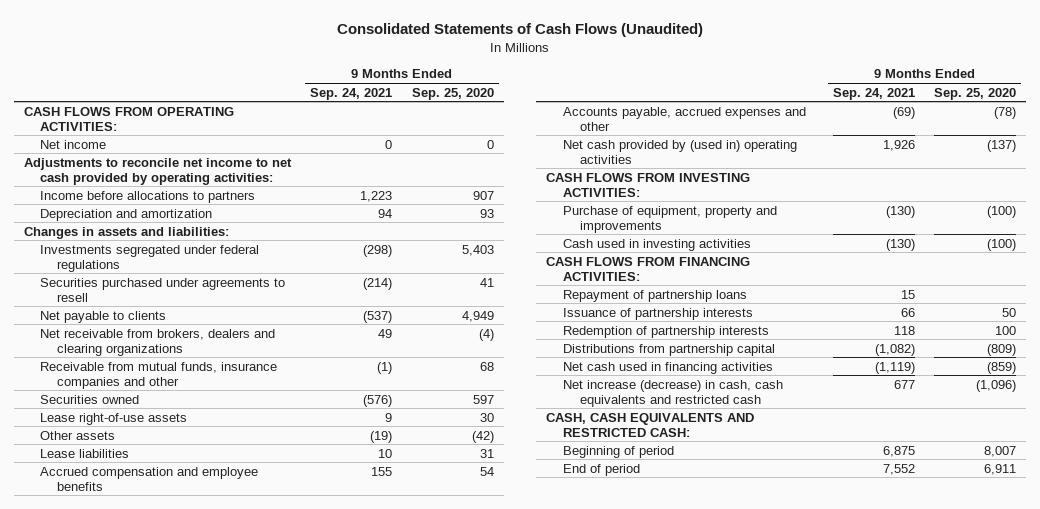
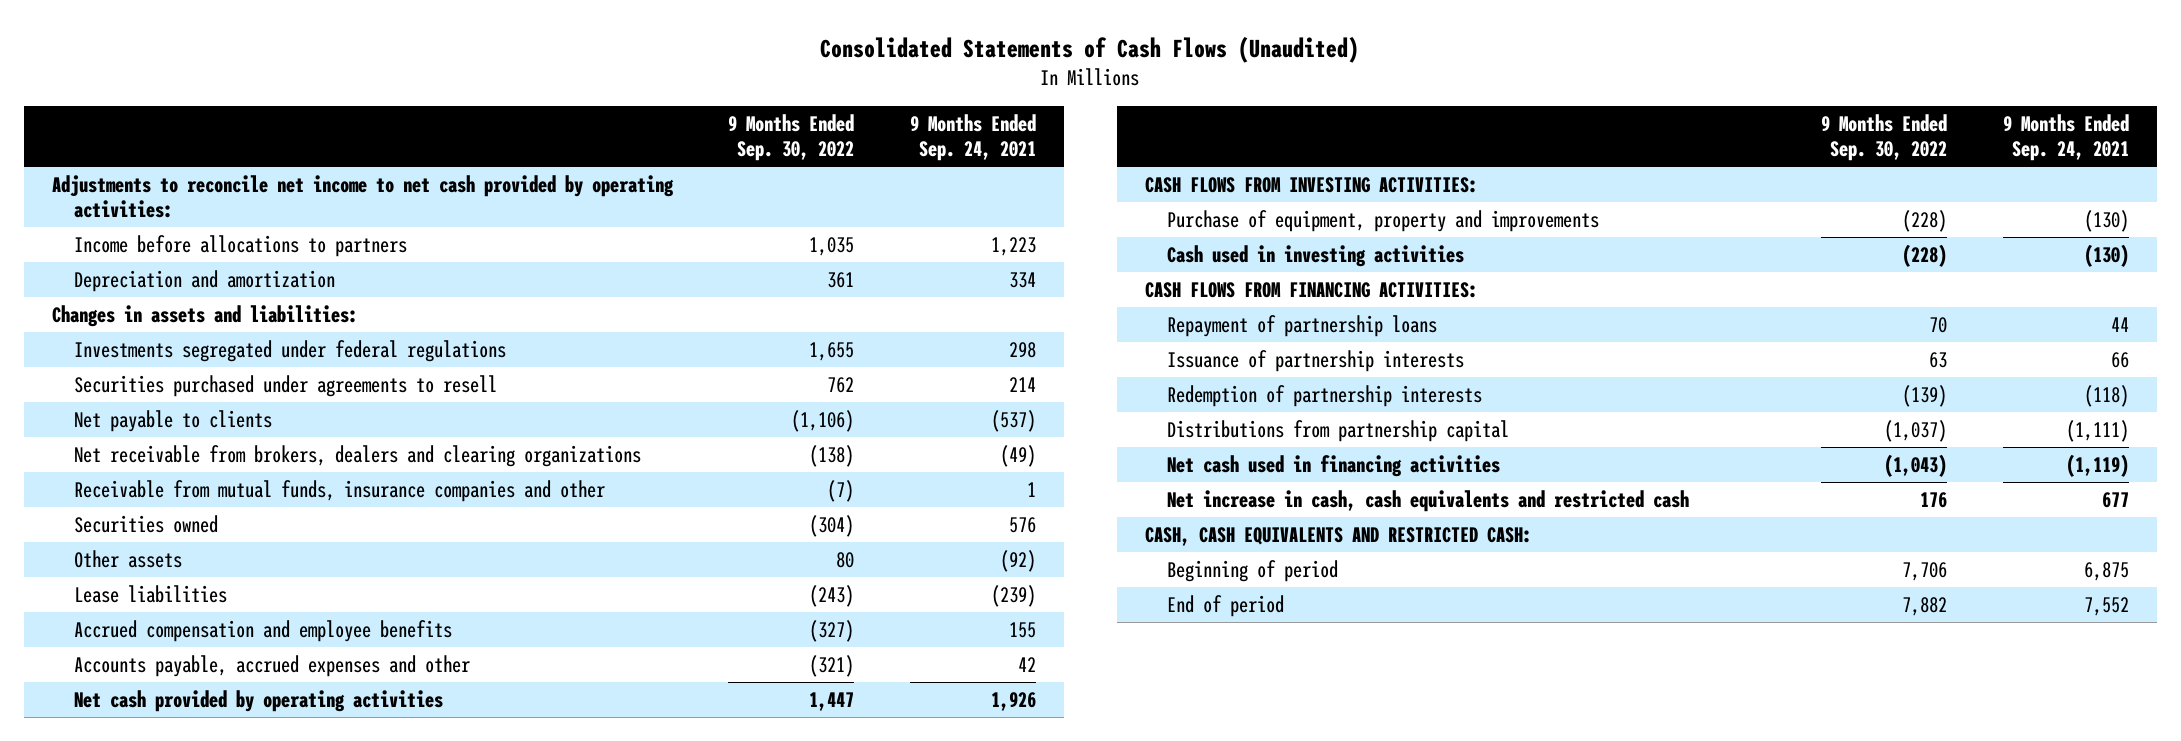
[411,87,494,100] Sep. 25, 2020 -> none
none -> [728,114,855,161] 9 Months Ended Sep. 30, 2022
[23,106,234,131] CASH FLOWS FROM OPERATING ACTIVITIES: -> none
[40,139,107,149] Net income -> none
[378,208,393,218] 94 -> [1009,271,1037,288] 334
[363,244,393,257] (298) -> [1009,341,1037,358] 298
[363,277,393,290] (214) -> [1009,376,1037,392] 214
[40,412,188,425] Lease right-of-use assets -> none
[378,328,393,338] 49 -> [1000,444,1037,467] (49)
[377,361,393,374] (1) -> [1027,481,1037,497] 1
[363,394,393,407] (576) -> [1009,516,1037,533] 576
[370,430,393,443] (19) -> [1000,549,1037,572] (92)
[378,448,393,458] 10 -> [991,584,1037,607] (239)
[892,106,915,119] (69) -> [1018,656,1037,672] 42
[563,139,798,164] Net cash provided by (used in) operating activities -> [73,689,443,712] Net cash provided by operating activities
[900,289,915,299] 15 -> [2110,316,2129,332] 44
[893,325,915,335] 118 -> [2083,384,2129,407] (118)
[874,343,915,356] (1,082) -> [2065,419,2129,442] (1,111)
[563,379,784,407] Net increase (decrease) in cash, cash equivalents and restricted cash -> [1166,489,1689,512] Net increase in cash, cash equivalents and restricted cash

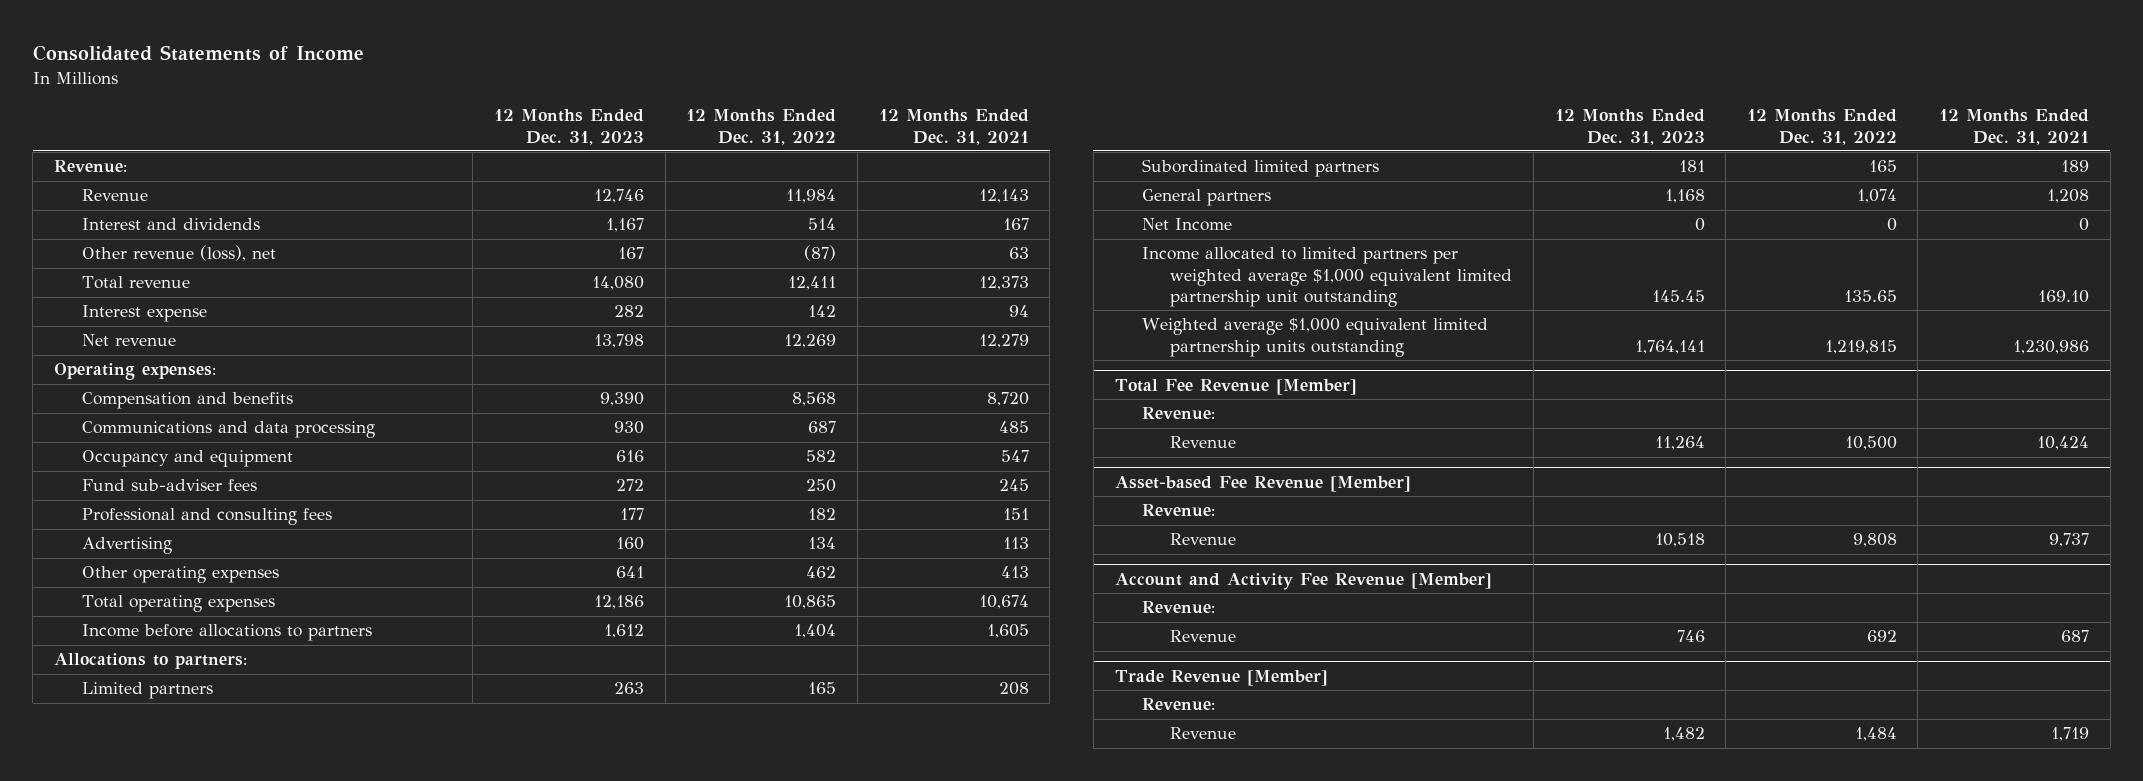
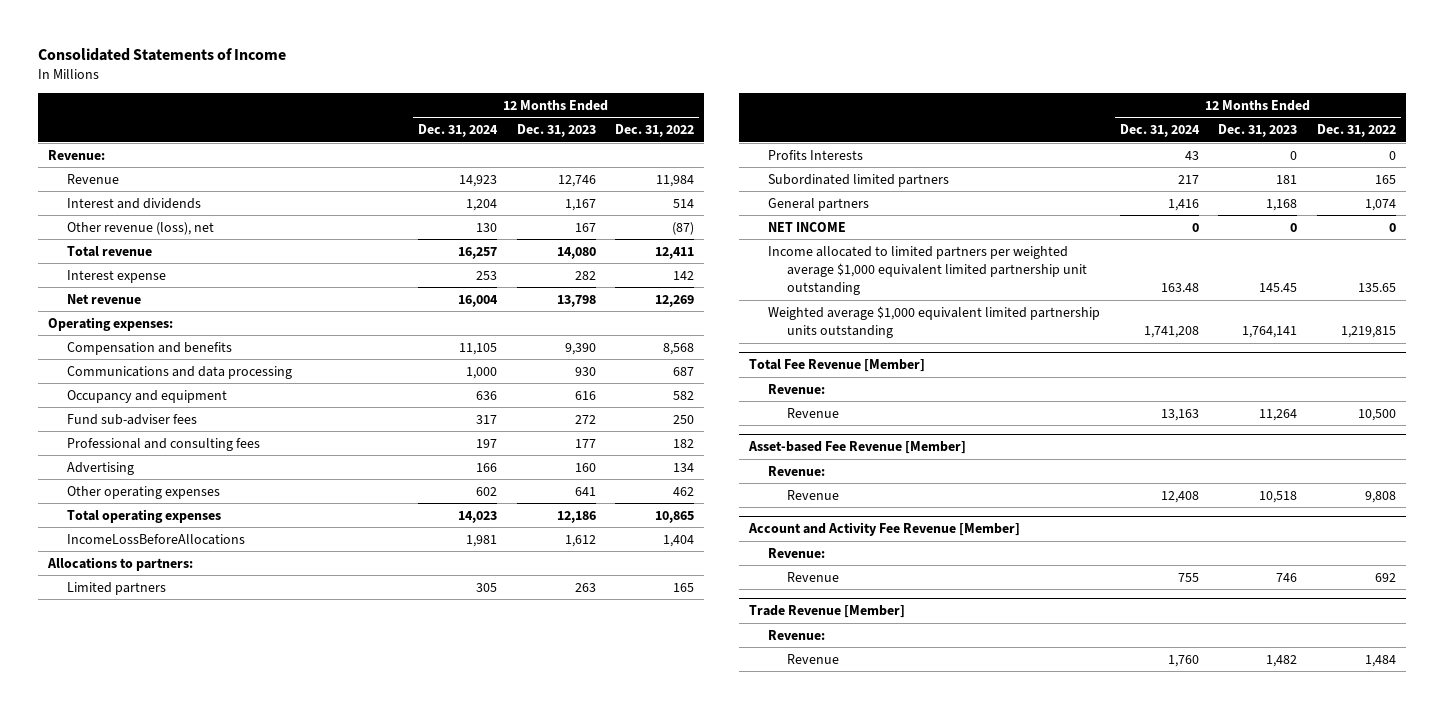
[878,109,1029,145] 12 Months Ended Dec. 31, 2021 -> none
none -> [418,124,499,138] Dec. 31, 2024
[81,624,372,642] Income before allocations to partners -> [66,533,245,545] IncomeLossBeforeAllocations
none -> [768,149,864,160] Profits Interests
[1142,218,1233,232] Net Income -> [768,221,847,232] NET INCOME

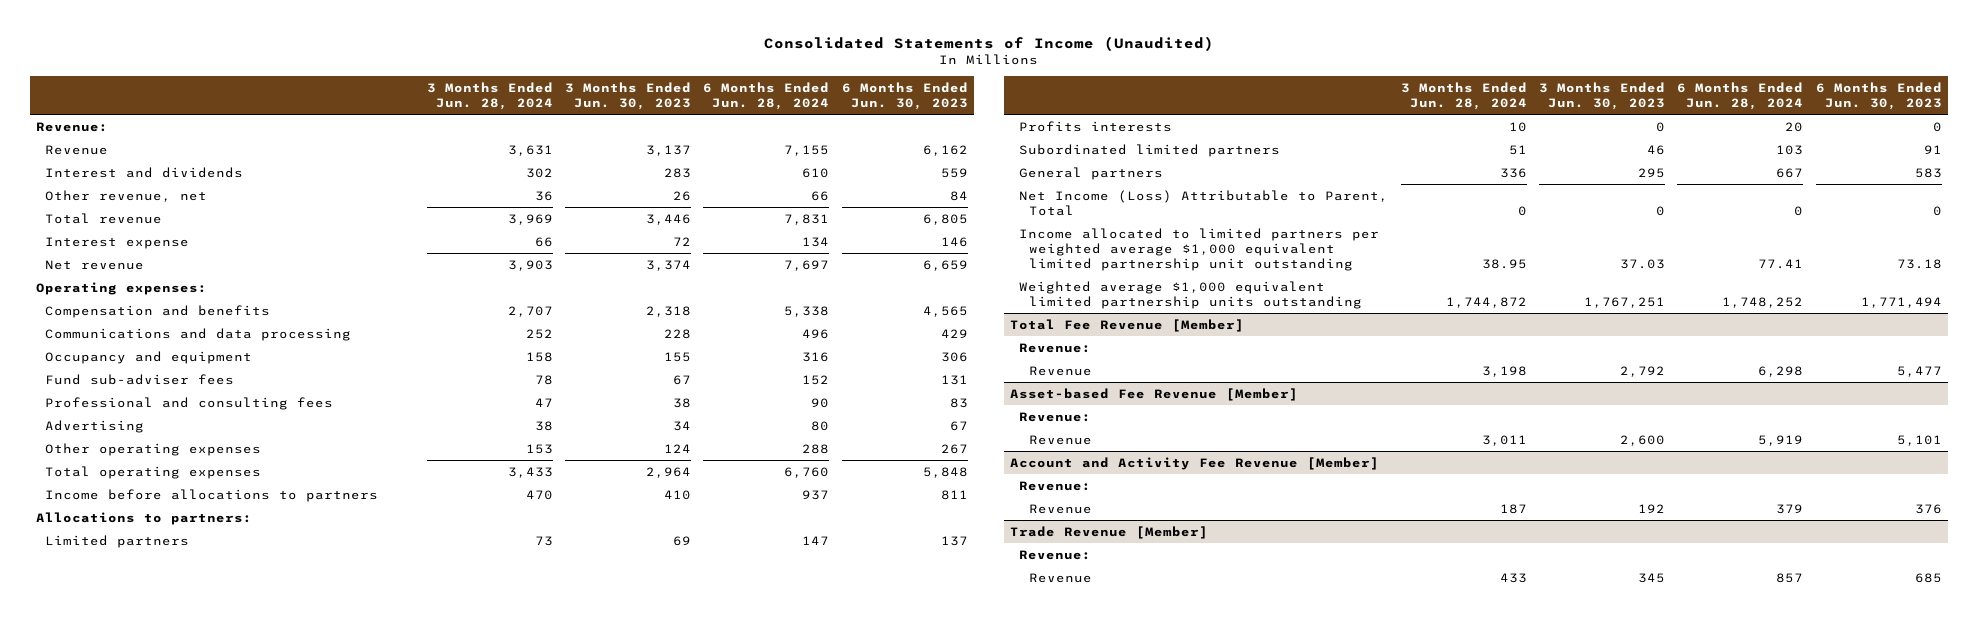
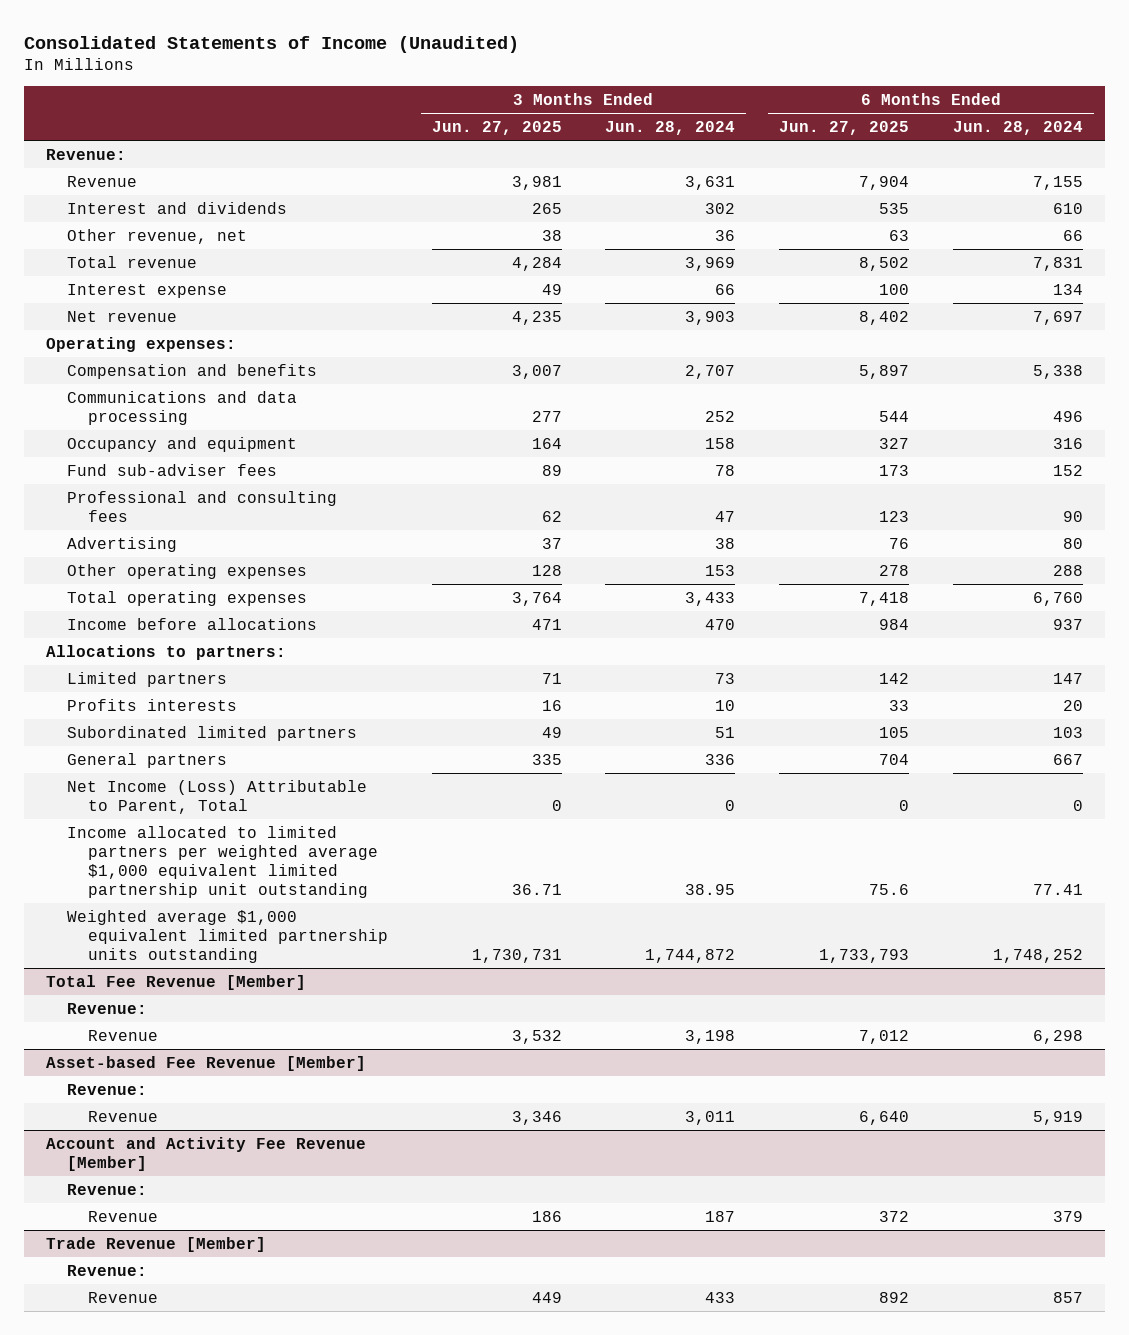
[565,81,692,110] 3 Months Ended Jun. 30, 2023 -> none
[841,81,968,110] 6 Months Ended Jun. 30, 2023 -> none
none -> [431,121,562,136] Jun. 27, 2025
none -> [779,121,910,136] Jun. 27, 2025
[45,488,379,502] Income before allocations to partners -> [66,617,317,630] Income before allocations

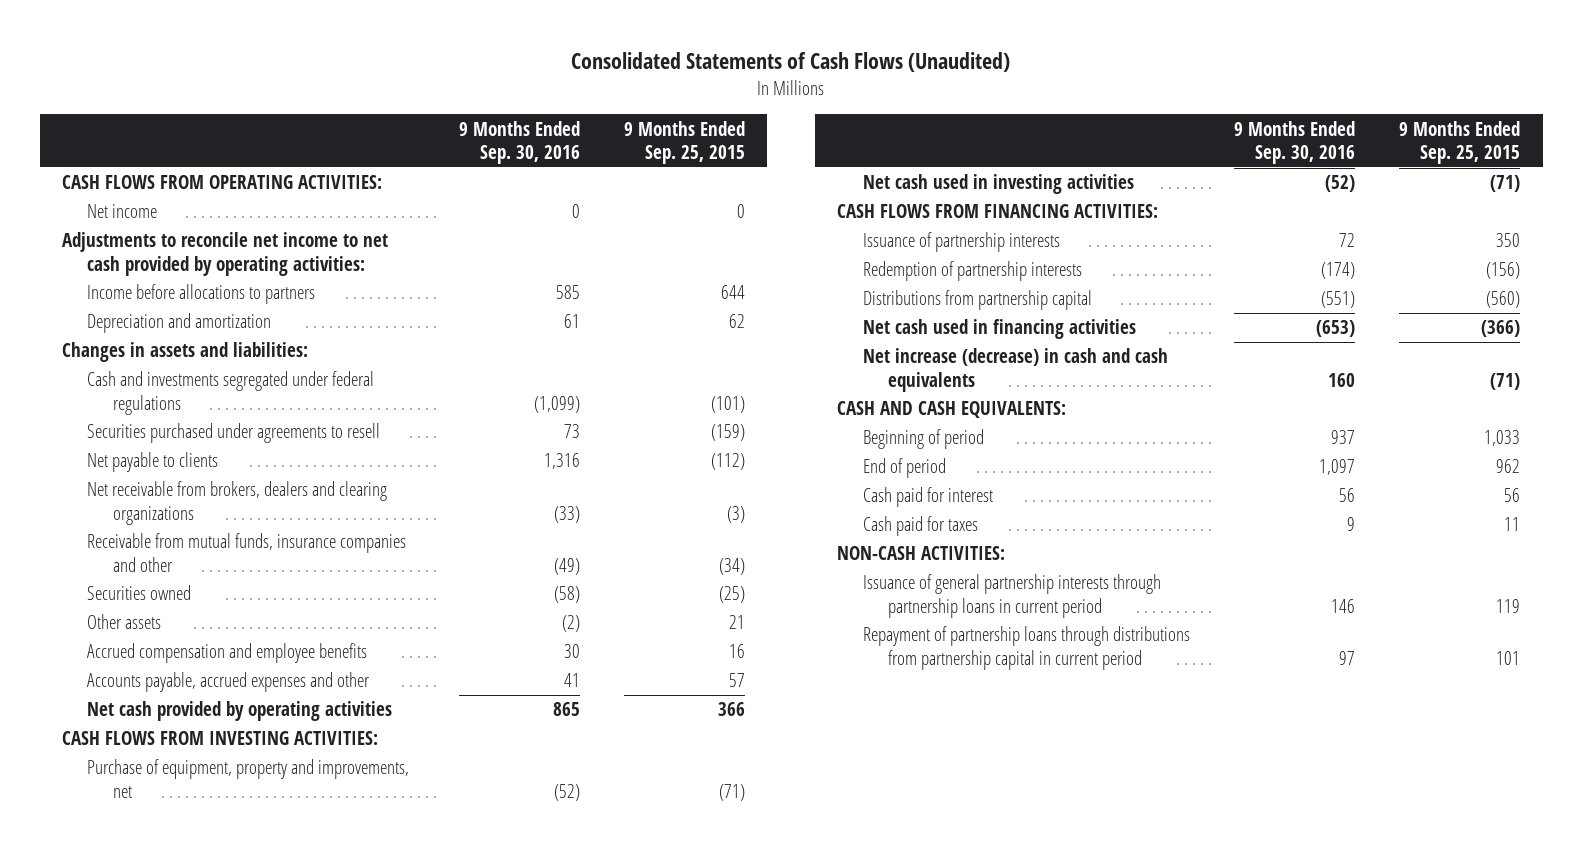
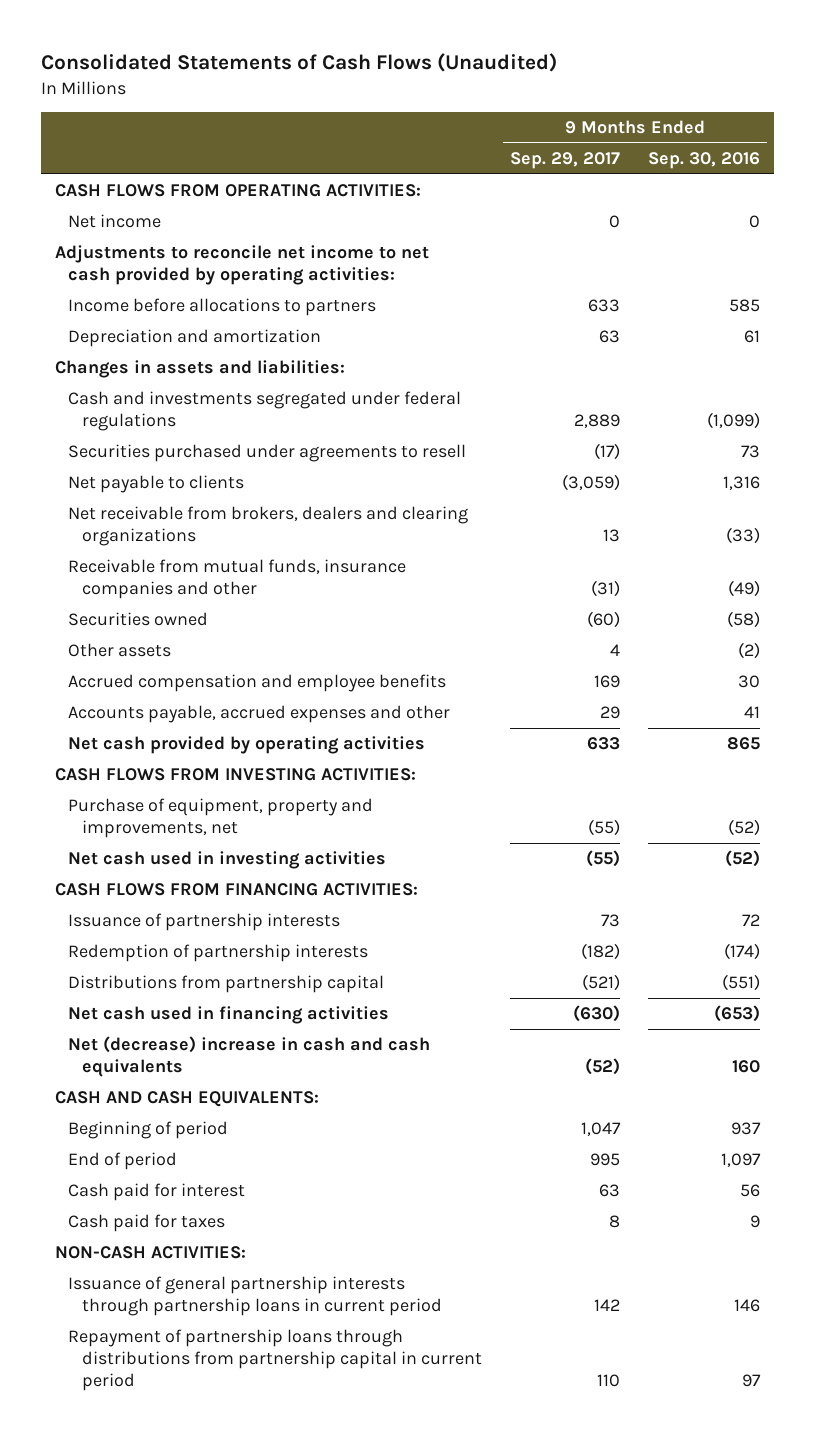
[624,120,746,164] 9 Months Ended Sep. 25, 2015 -> none
none -> [509,152,620,170] Sep. 29, 2017
[862,348,1168,392] Net increase (decrease) in cash and cash equivalents -> [68,1036,431,1078] Net (decrease) increase in cash and cash equivalents

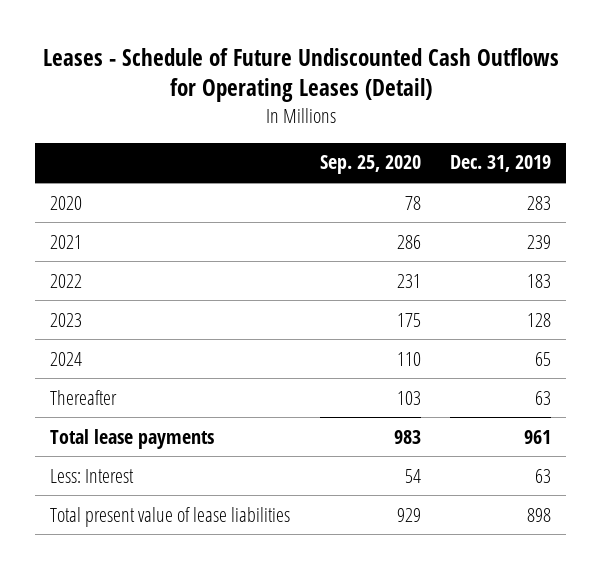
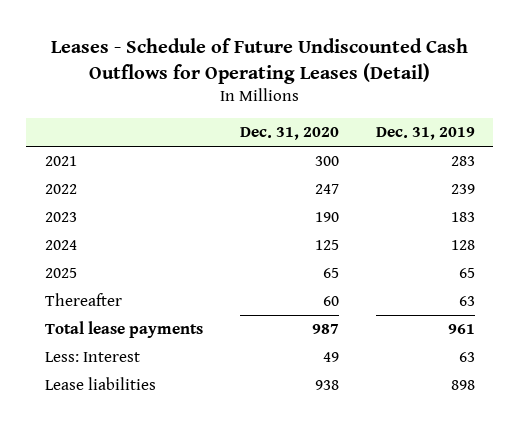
[319,155,421,175] Sep. 25, 2020 -> none
none -> [239,127,339,141] Dec. 31, 2020
[50,195,83,210] 2020 -> none
[527,234,552,249] 239 -> [450,156,475,167] 283
[527,273,552,288] 183 -> [450,184,475,195] 239
[527,312,552,327] 128 -> [450,212,475,223] 183
[535,351,552,366] 65 -> [450,240,475,251] 128
none -> [44,268,77,279] 2025
[50,506,291,527] Total present value of lease liabilities -> [44,377,156,391] Lease liabilities

